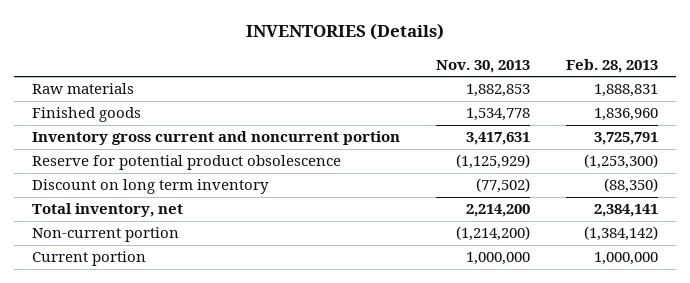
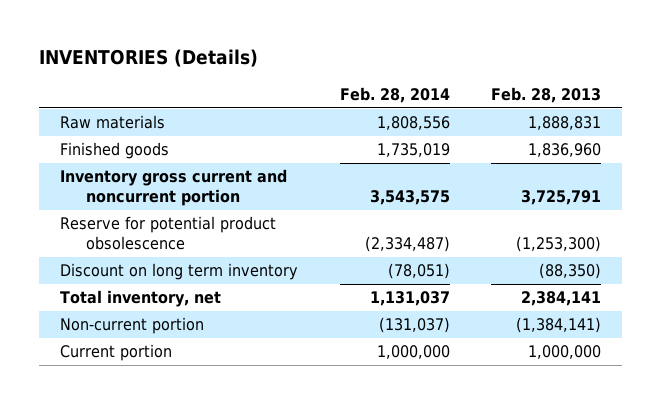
[435,59,530,73] Nov. 30, 2013 -> none
none -> [339,86,450,103] Feb. 28, 2014
[583,226,658,242] (1,384,142) -> [516,317,602,334] (1,384,141)

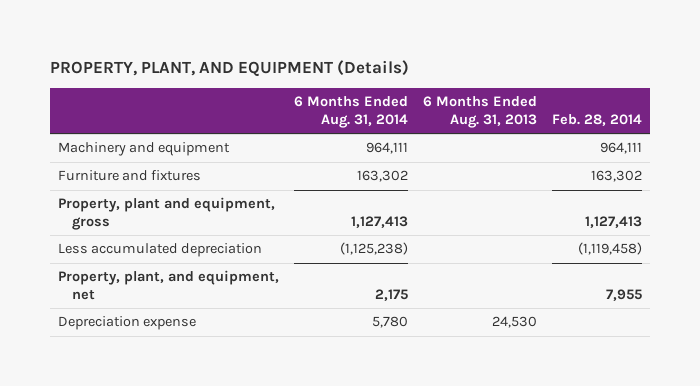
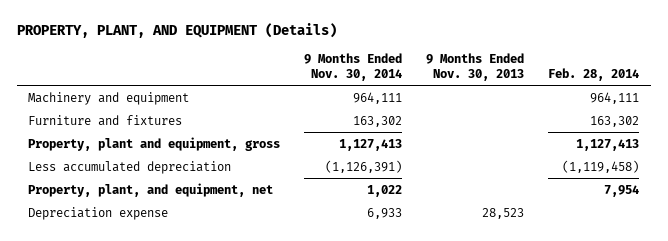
[293,96,408,128] 6 Months Ended Aug. 31, 2014 -> none
[422,96,537,128] 6 Months Ended Aug. 31, 2013 -> none
none -> [304,52,403,81] 9 Months Ended Nov. 30, 2014
none -> [426,52,525,81] 9 Months Ended Nov. 30, 2013
[605,289,642,302] 7,955 -> [604,184,640,197] 7,954

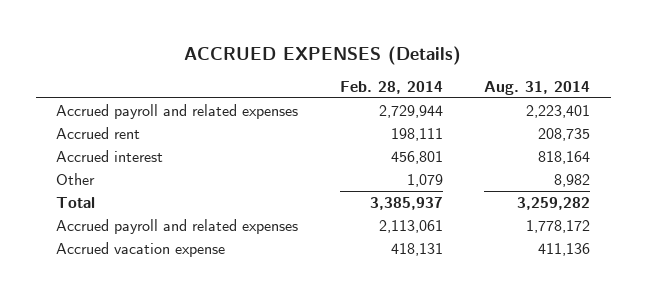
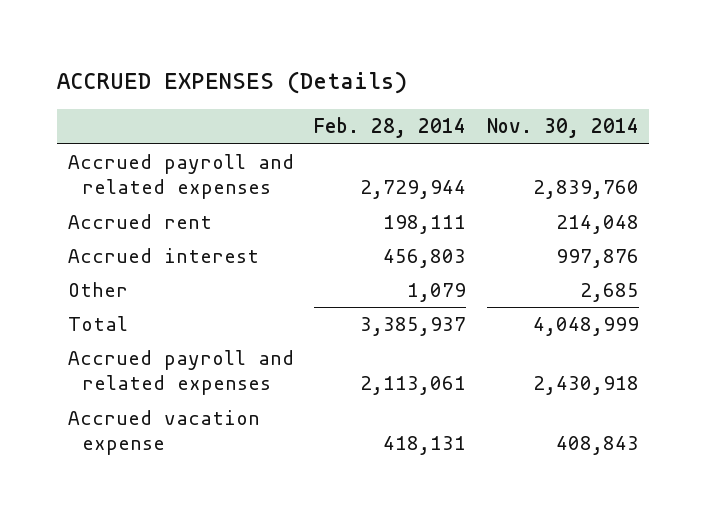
[484,80,591,95] Aug. 31, 2014 -> none
none -> [487,118,640,139] Nov. 30, 2014
[390,150,443,164] 456,801 -> [383,249,467,269] 456,803

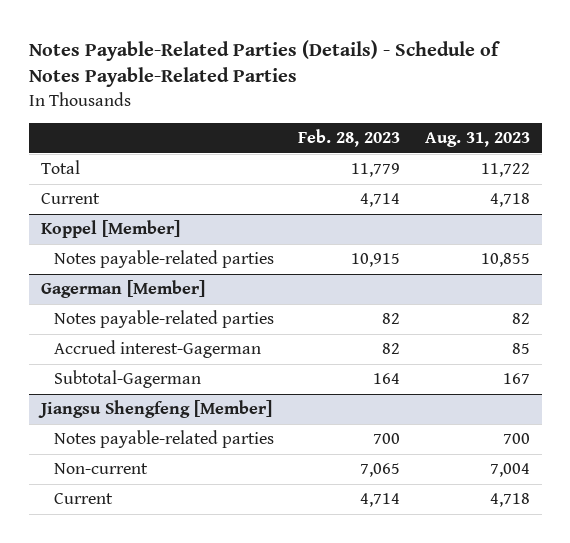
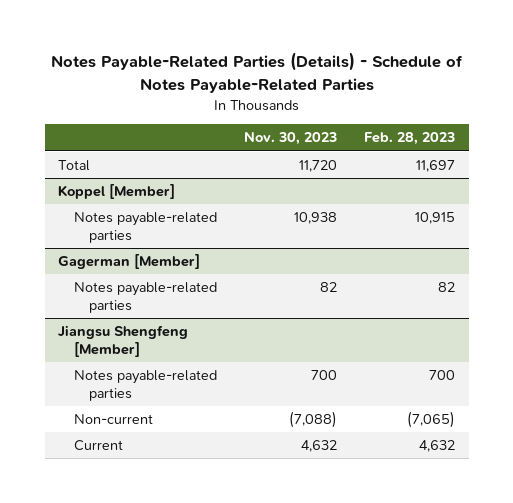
[424,132,530,148] Aug. 31, 2023 -> none
none -> [243,132,337,146] Nov. 30, 2023
[40,193,100,205] Current -> none
[351,163,401,178] 11,779 -> [416,160,456,173] 11,697
[54,340,262,359] Accrued interest-Gagerman -> none
[54,370,202,389] Subtotal-Gagerman -> none
[360,463,401,478] 7,065 -> [407,411,456,429] (7,065)
[360,493,401,508] 4,714 -> [419,440,456,453] 4,632

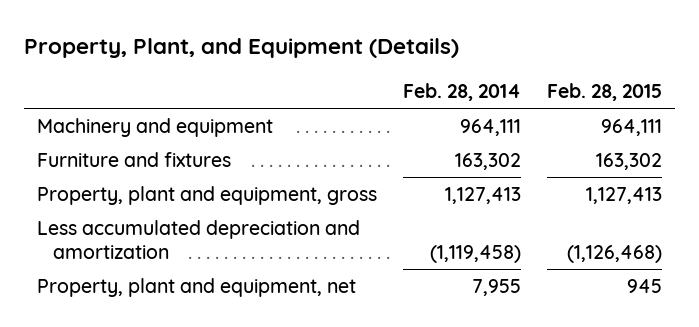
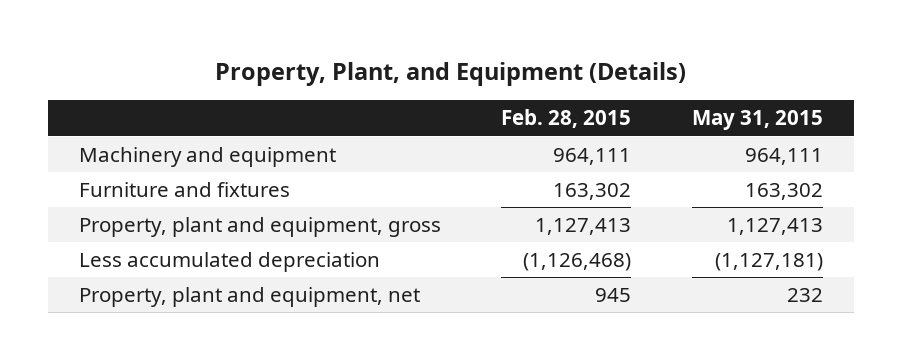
[402,82,521,101] Feb. 28, 2014 -> none
none -> [692,110,824,131] May 31, 2015
[37,220,361,260] Less accumulated depreciation and amortization -> [78,251,380,272] Less accumulated depreciation

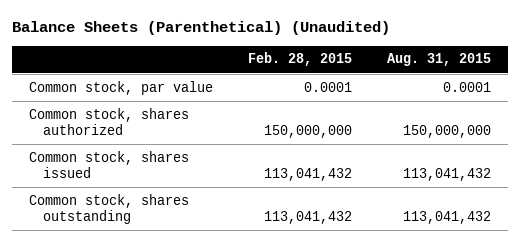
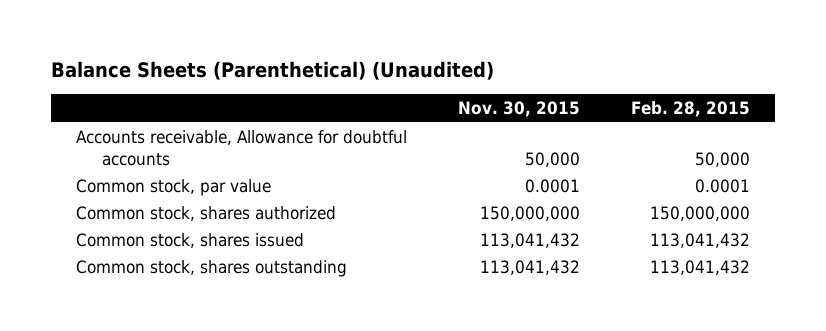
[386,53,491,67] Aug. 31, 2015 -> none
none -> [457,101,580,118] Nov. 30, 2015
none -> [76,129,408,167] Accounts receivable, Allowance for doubtful accounts

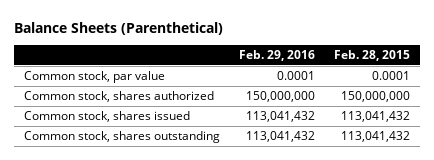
[50,61,494,81] Balance Sheets (Parenthetical) (Unaudited) -> [14,21,224,35] Balance Sheets (Parenthetical)
[457,101,580,118] Nov. 30, 2015 -> none
none -> [238,50,315,62] Feb. 29, 2016
[76,129,408,167] Accounts receivable, Allowance for doubtful accounts -> none

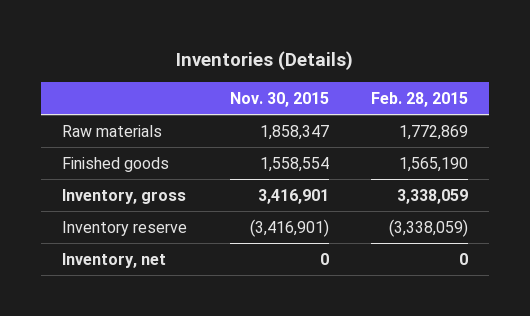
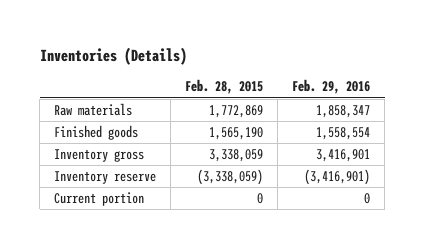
[229,91,329,107] Nov. 30, 2015 -> none
none -> [292,79,371,95] Feb. 29, 2016
[62,188,187,204] Inventory, gross -> [54,149,145,163] Inventory gross
[62,252,167,268] Inventory, net -> [54,192,145,207] Current portion

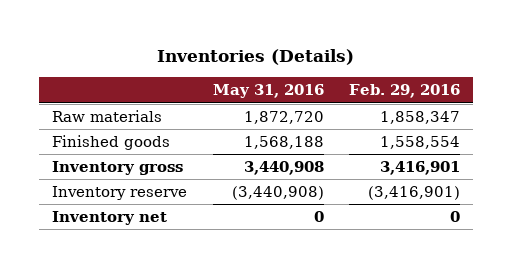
[185,79,264,95] Feb. 28, 2015 -> none
none -> [212,84,324,99] May 31, 2016
[54,192,145,207] Current portion -> [52,211,168,226] Inventory net

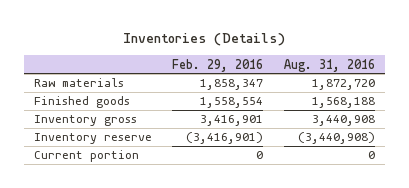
[212,84,324,99] May 31, 2016 -> none
none -> [283,58,375,72] Aug. 31, 2016
[52,211,168,226] Inventory net -> [33,150,139,163] Current portion

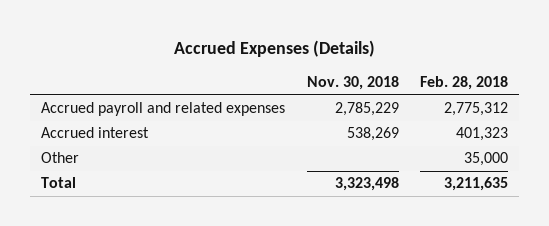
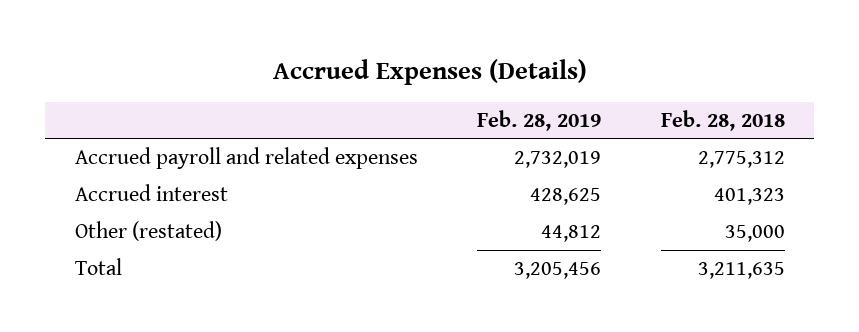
[306,76,399,91] Nov. 30, 2018 -> none
none -> [477,109,602,131] Feb. 28, 2019
[40,152,79,164] Other -> [74,221,222,242] Other (restated)

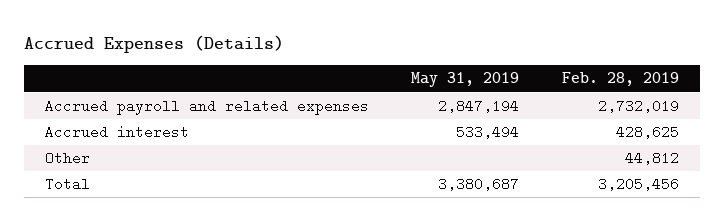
[660,109,785,131] Feb. 28, 2018 -> none
none -> [411,72,520,88] May 31, 2019
[74,221,222,242] Other (restated) -> [44,151,90,166] Other

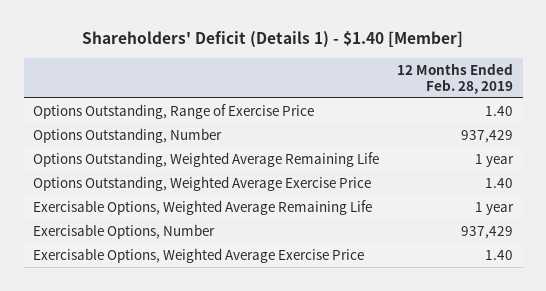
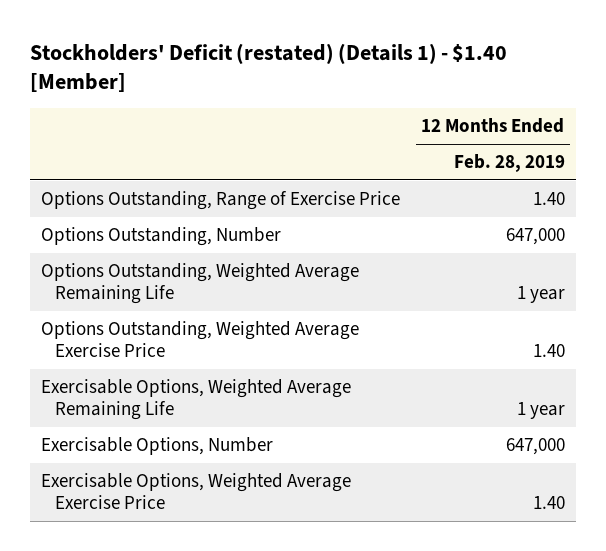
[82,31,464,49] Shareholders' Deficit (Details 1) - $1.40 [Member] -> [30,42,508,93] Stockholders' Deficit (restated) (Details 1) - $1.40 [Member]
[461,129,514,143] 937,429 -> [505,228,565,246] 647,000
[461,225,514,239] 937,429 -> [505,438,565,456] 647,000

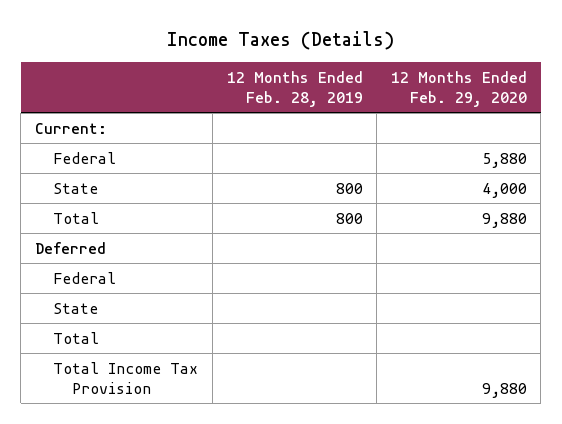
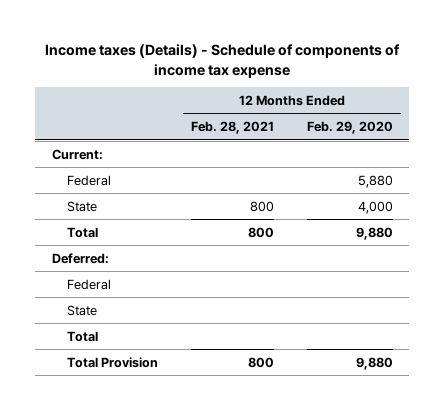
[166,30,394,50] Income Taxes (Details) -> [45,43,401,78] Income taxes (Details) - Schedule of components of income tax expense
[226,70,363,107] 12 Months Ended Feb. 28, 2019 -> none
none -> [191,121,275,135] Feb. 28, 2021
[34,241,106,254] Deferred -> [51,252,109,264] Deferred:
[53,361,199,394] Total Income Tax Provision -> [67,356,159,368] Total Provision

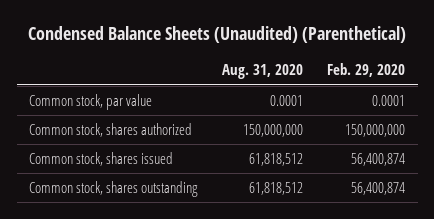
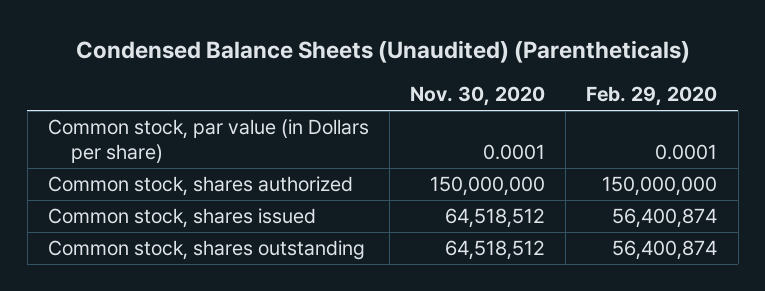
[28,26,407,44] Condensed Balance Sheets (Unaudited) (Parenthetical) -> [75,40,690,64] Condensed Balance Sheets (Unaudited) (Parentheticals)
[221,64,303,80] Aug. 31, 2020 -> none
none -> [410,86,546,107] Nov. 30, 2020
[29,93,153,110] Common stock, par value -> [48,119,370,163] Common stock, par value (in Dollars per share)

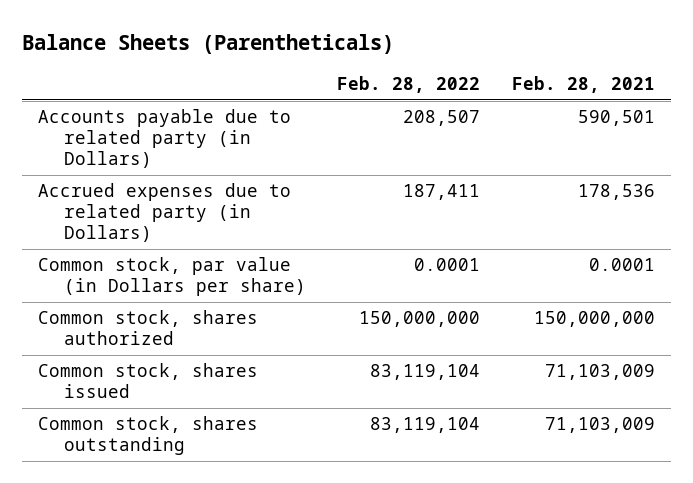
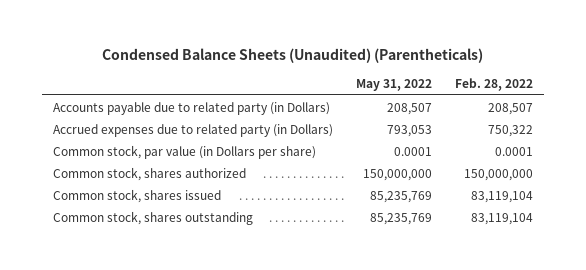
[22,33,395,54] Balance Sheets (Parentheticals) -> [101,48,483,64] Condensed Balance Sheets (Unaudited) (Parentheticals)
[511,75,655,93] Feb. 28, 2021 -> none
none -> [355,79,432,92] May 31, 2022
[403,184,481,201] 187,411 -> [487,124,533,137] 750,322

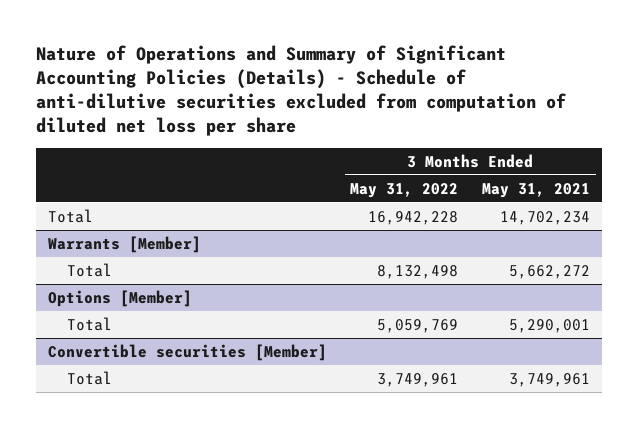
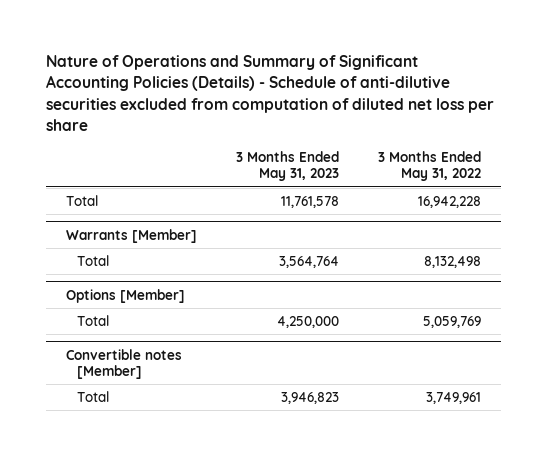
[482,182,591,198] May 31, 2021 -> none
none -> [235,151,339,182] 3 Months Ended May 31, 2023
[47,344,327,362] Convertible securities [Member] -> [65,348,182,379] Convertible notes [Member]

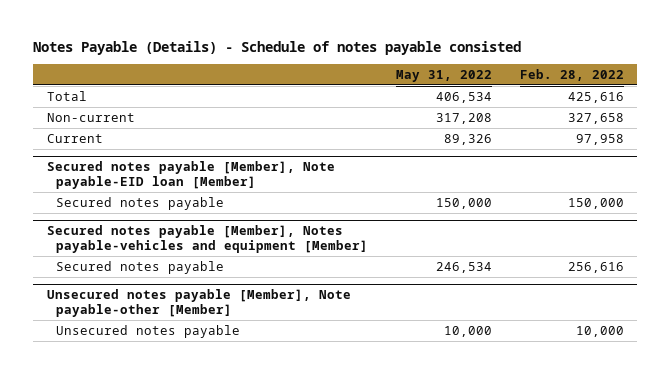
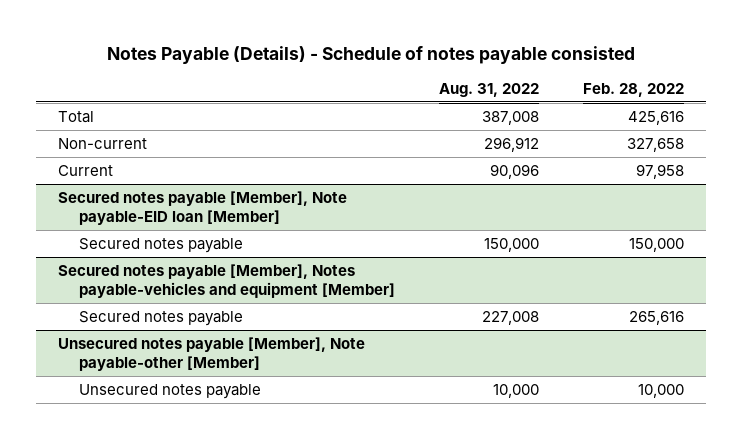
[395,70,492,83] May 31, 2022 -> none
none -> [438,82,539,97] Aug. 31, 2022
[567,261,624,273] 256,616 -> [628,310,684,325] 265,616

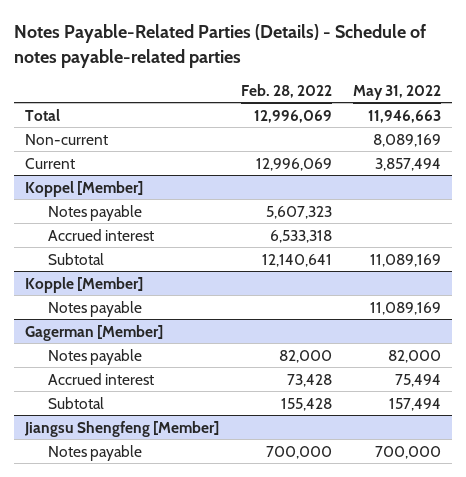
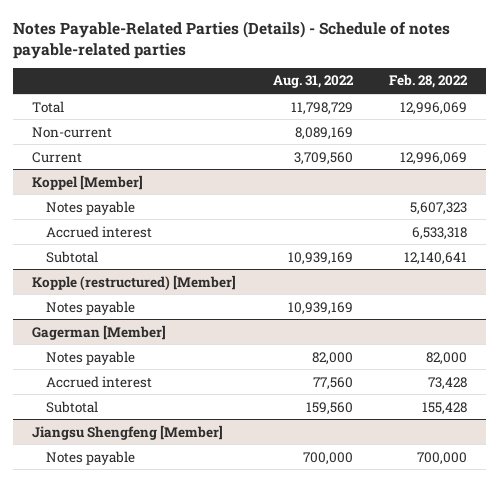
[353,84,442,100] May 31, 2022 -> none
none -> [272,75,354,89] Aug. 31, 2022
[24,276,143,293] Kopple [Member] -> [31,274,236,290] Kopple (restructured) [Member]

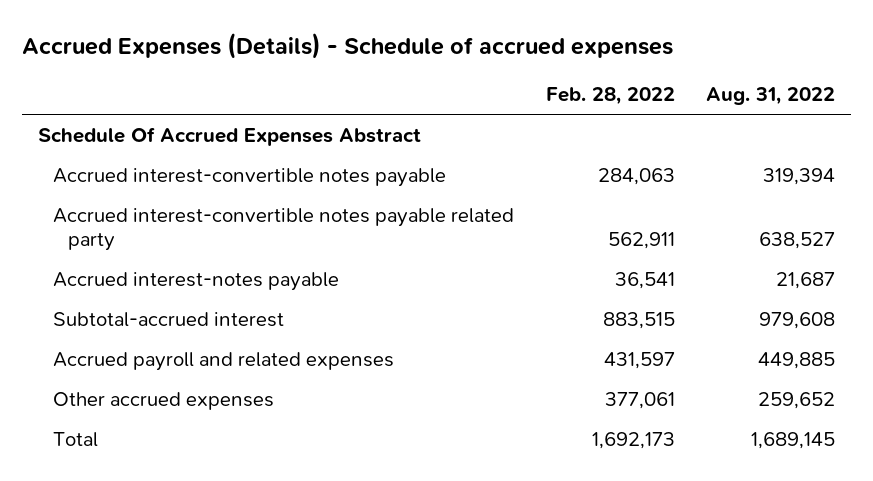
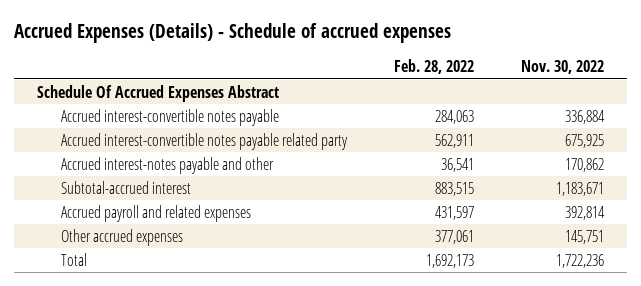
[706,87,836,106] Aug. 31, 2022 -> none
none -> [520,60,604,75] Nov. 30, 2022
[53,271,340,291] Accrued interest-notes payable -> [61,156,275,174] Accrued interest-notes payable and other

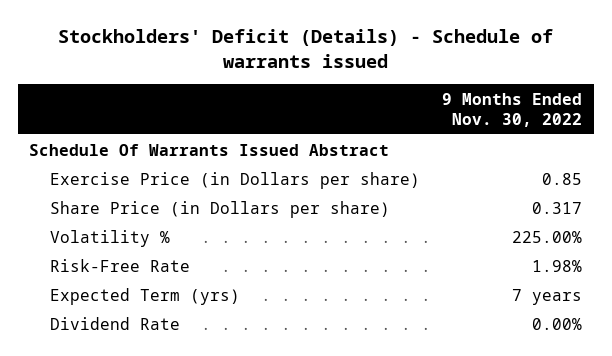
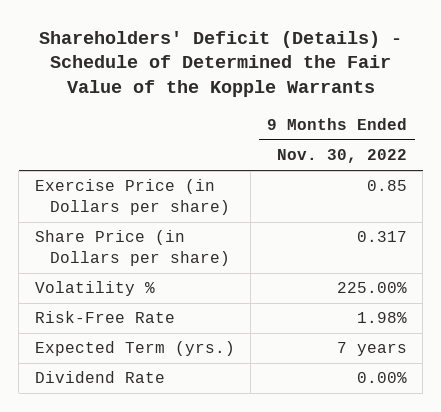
[57,29,553,69] Stockholders' Deficit (Details) - Schedule of warrants issued -> [38,30,402,98] Shareholders' Deficit (Details) - Schedule of Determined the Fair Value of the Kopple Warrants
[29,143,390,156] Schedule Of Warrants Issued Abstract -> none
[50,287,241,305] Expected Term (yrs) -> [34,341,235,357] Expected Term (yrs.)

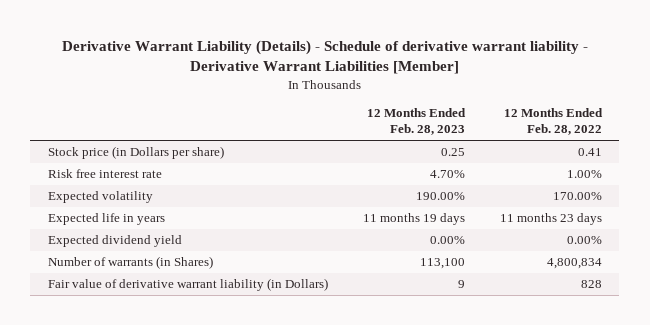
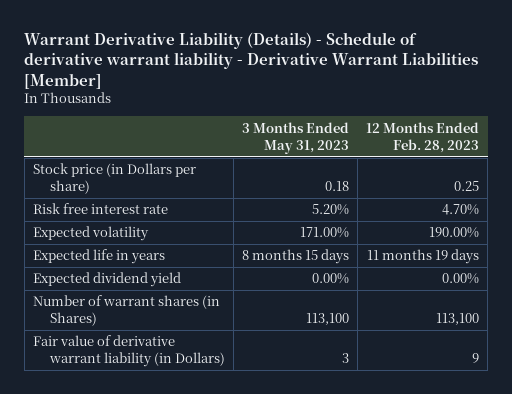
[61,39,588,74] Derivative Warrant Liability (Details) - Schedule of derivative warrant liability - Derivative Warrant Liabilities [Member] -> [24,31,479,89] Warrant Derivative Liability (Details) - Schedule of derivative warrant liability - Derivative Warrant Liabilities [Member]
[503,108,603,136] 12 Months Ended Feb. 28, 2022 -> none
none -> [241,121,349,154] 3 Months Ended May 31, 2023
[47,256,213,270] Number of warrants (in Shares) -> [32,295,220,327] Number of warrant shares (in Shares)

